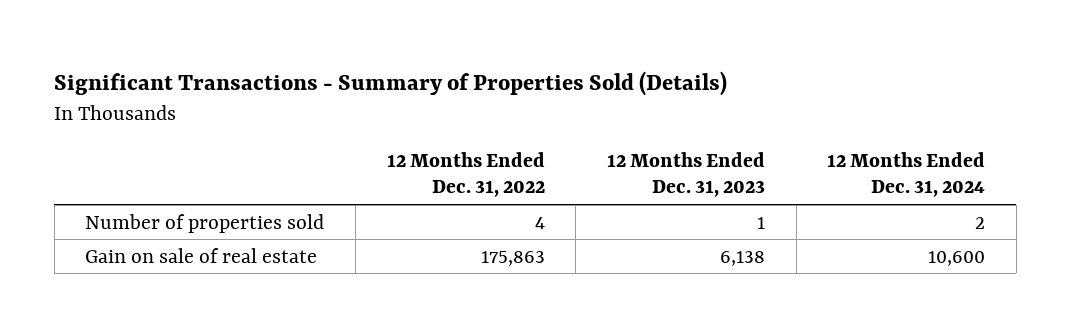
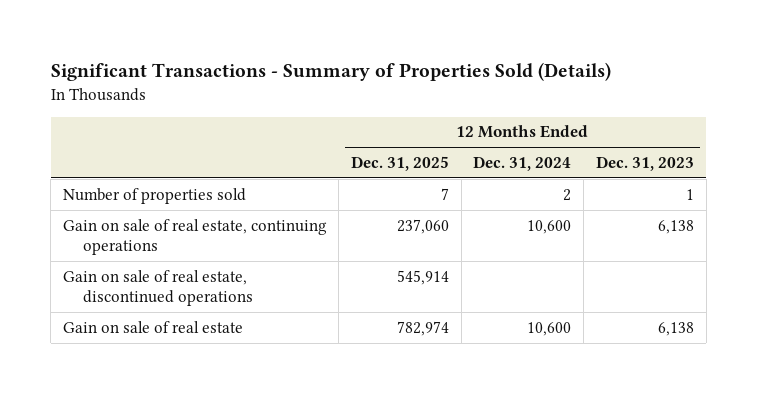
[386,151,545,198] 12 Months Ended Dec. 31, 2022 -> none
none -> [351,155,450,171] Dec. 31, 2025
none -> [62,218,327,256] Gain on sale of real estate, continuing operations
none -> [62,269,253,307] Gain on sale of real estate, discontinued operations

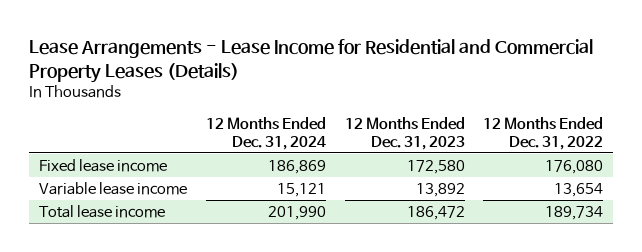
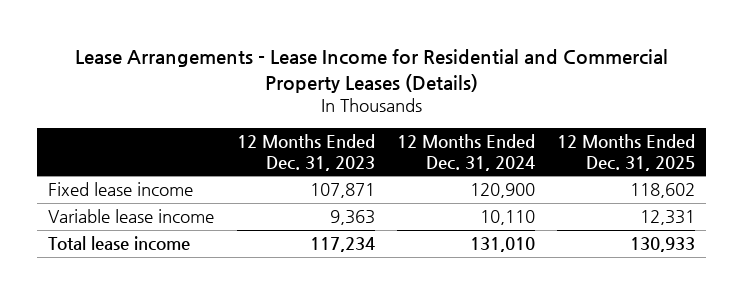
[483,117,604,150] 12 Months Ended Dec. 31, 2022 -> none
none -> [557,134,696,171] 12 Months Ended Dec. 31, 2025
[267,159,326,174] 186,869 -> [469,183,535,199] 120,900
[406,159,465,174] 172,580 -> [309,183,375,199] 107,871
[276,182,326,197] 15,121 -> [479,210,535,226] 10,110
[415,182,465,197] 13,892 -> [329,210,375,226] 9,363
[267,205,326,220] 201,990 -> [469,237,535,253] 131,010
[406,205,465,220] 186,472 -> [309,237,375,253] 117,234

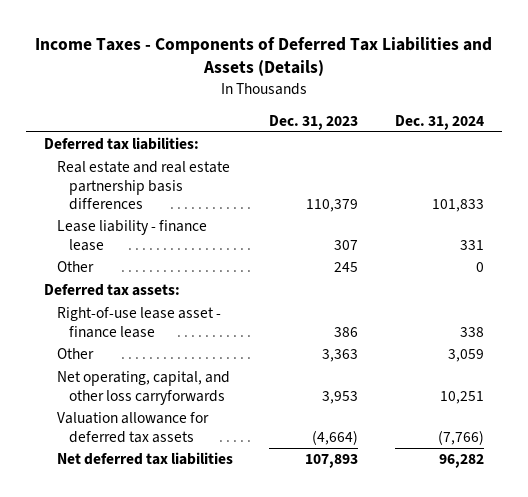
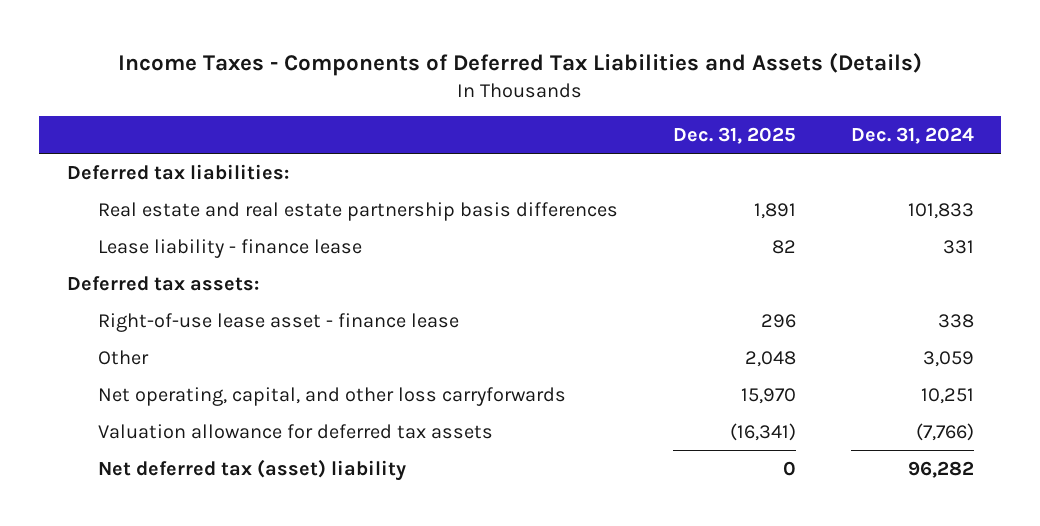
[269,114,359,130] Dec. 31, 2023 -> none
none -> [672,127,796,145] Dec. 31, 2025
[56,261,94,273] Other -> none
[56,452,233,466] Net deferred tax liabilities -> [97,458,406,481] Net deferred tax (asset) liability

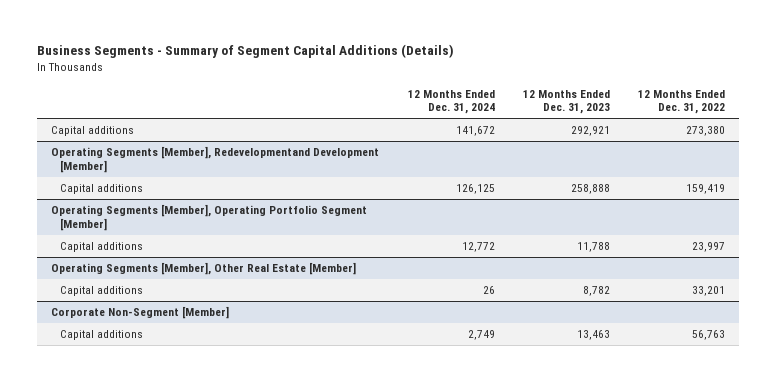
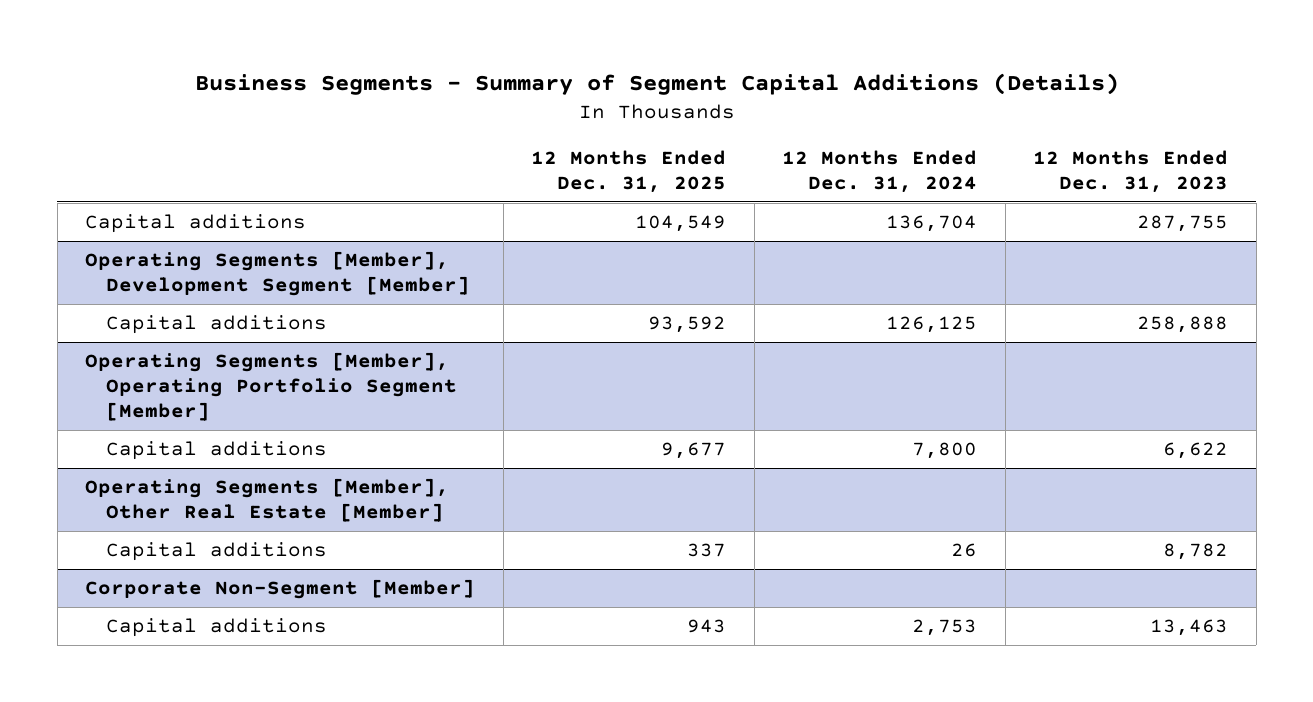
[638,89,726,115] 12 Months Ended Dec. 31, 2022 -> none
none -> [531,149,727,193] 12 Months Ended Dec. 31, 2025
[455,126,495,137] 141,672 -> [886,215,978,233] 136,704
[570,126,610,137] 292,921 -> [1137,215,1229,233] 287,755
[51,146,380,173] Operating Segments [Member], Redevelopmentand Development [Member] -> [85,251,470,297] Operating Segments [Member], Development Segment [Member]
[461,242,495,253] 12,772 -> [912,442,978,460] 7,800
[576,242,610,253] 11,788 -> [1163,442,1229,460] 6,622
[467,330,495,341] 2,749 -> [912,619,978,637] 2,753

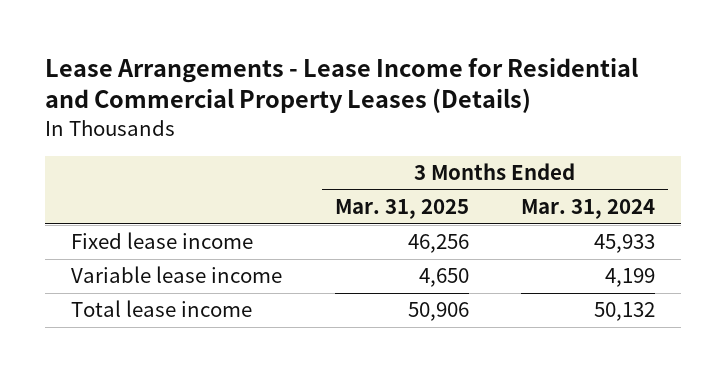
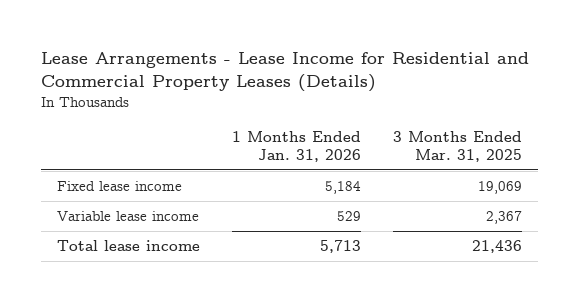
[520,199,655,220] Mar. 31, 2024 -> none
none -> [232,130,362,163] 1 Months Ended Jan. 31, 2026
[407,234,469,254] 46,256 -> [478,180,523,194] 19,069
[418,268,469,288] 4,650 -> [486,210,523,224] 2,367
[407,302,469,322] 50,906 -> [472,239,523,253] 21,436

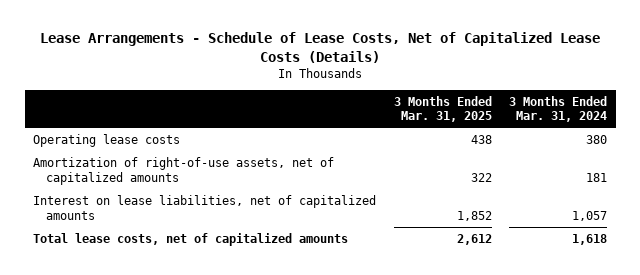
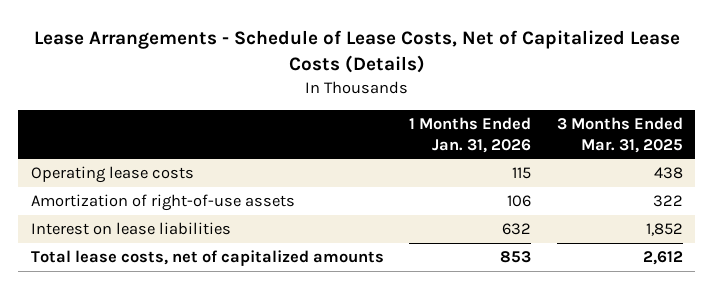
[508,95,607,123] 3 Months Ended Mar. 31, 2024 -> none
none -> [409,116,532,153] 1 Months Ended Jan. 31, 2026
[33,156,335,185] Amortization of right-of-use assets, net of capitalized amounts -> [30,194,295,212] Amortization of right-of-use assets
[33,194,377,220] Interest on lease liabilities, net of capitalized amounts -> [30,222,231,236] Interest on lease liabilities

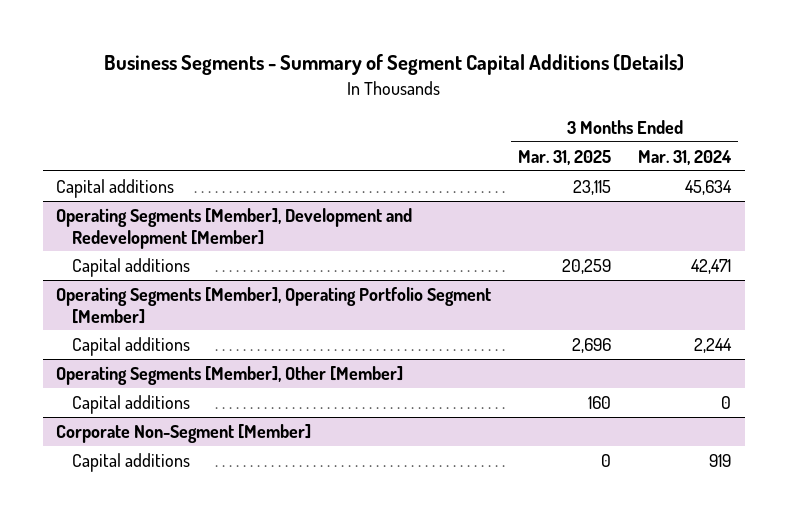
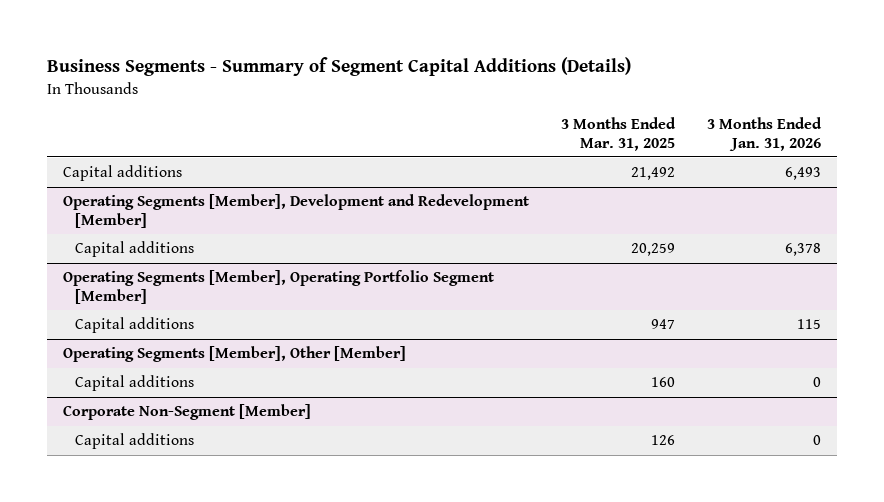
[638,149,733,165] Mar. 31, 2024 -> none
none -> [707,116,823,151] 3 Months Ended Jan. 31, 2026
[573,180,612,196] 23,115 -> [631,167,676,181] 21,492
[572,338,612,354] 2,696 -> [651,319,676,330] 947
[601,454,612,468] 0 -> [651,435,676,446] 126

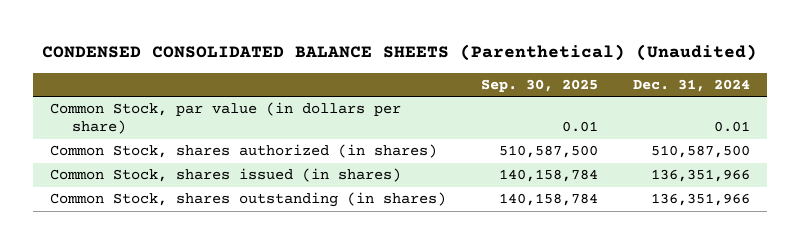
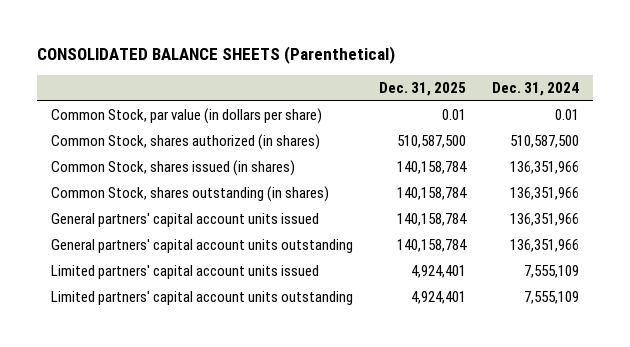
[41,43,757,61] CONDENSED CONSOLIDATED BALANCE SHEETS (Parenthetical) (Unaudited) -> [37,46,396,65] CONSOLIDATED BALANCE SHEETS (Parenthetical)
[480,79,598,93] Sep. 30, 2025 -> none
none -> [379,82,467,97] Dec. 31, 2025
none -> [50,213,319,228] General partners' capital account units issued
none -> [50,239,353,254] General partners' capital account units outstanding
none -> [50,265,319,280] Limited partners' capital account units issued
none -> [50,291,353,306] Limited partners' capital account units outstanding

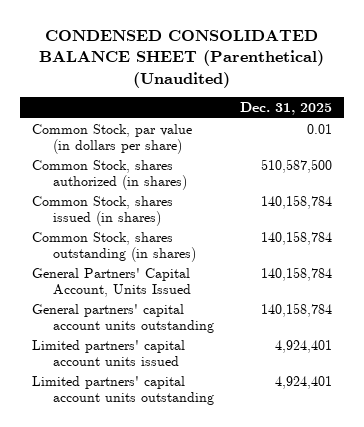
[37,46,396,65] CONSOLIDATED BALANCE SHEETS (Parenthetical) -> [39,30,325,88] CONDENSED CONSOLIDATED BALANCE SHEET (Parenthetical) (Unaudited)
[492,82,580,97] Dec. 31, 2024 -> none
[50,213,319,228] General partners' capital account units issued -> [32,267,192,297] General Partners' Capital Account, Units Issued

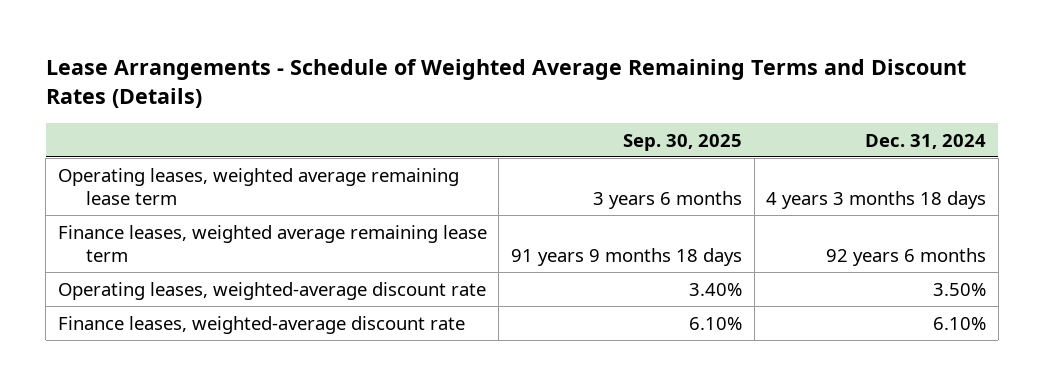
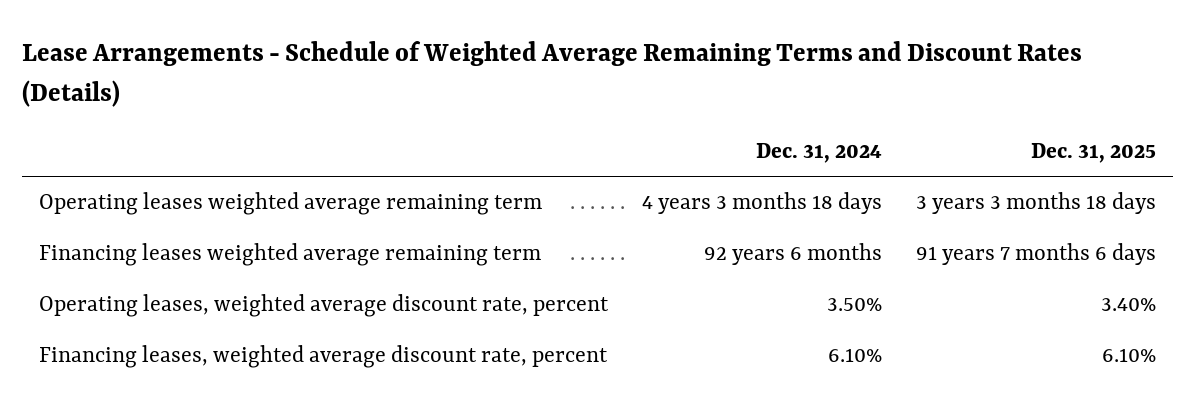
[623,133,743,151] Sep. 30, 2025 -> none
none -> [1031,143,1157,164] Dec. 31, 2025
[57,167,459,205] Operating leases, weighted average remaining lease term -> [39,192,543,216] Operating leases weighted average remaining term
[57,224,487,262] Finance leases, weighted average remaining lease term -> [39,243,542,267] Financing leases weighted average remaining term
[57,281,486,300] Operating leases, weighted-average discount rate -> [39,294,610,318] Operating leases, weighted average discount rate, percent
[57,315,465,334] Finance leases, weighted-average discount rate -> [39,345,609,369] Financing leases, weighted average discount rate, percent

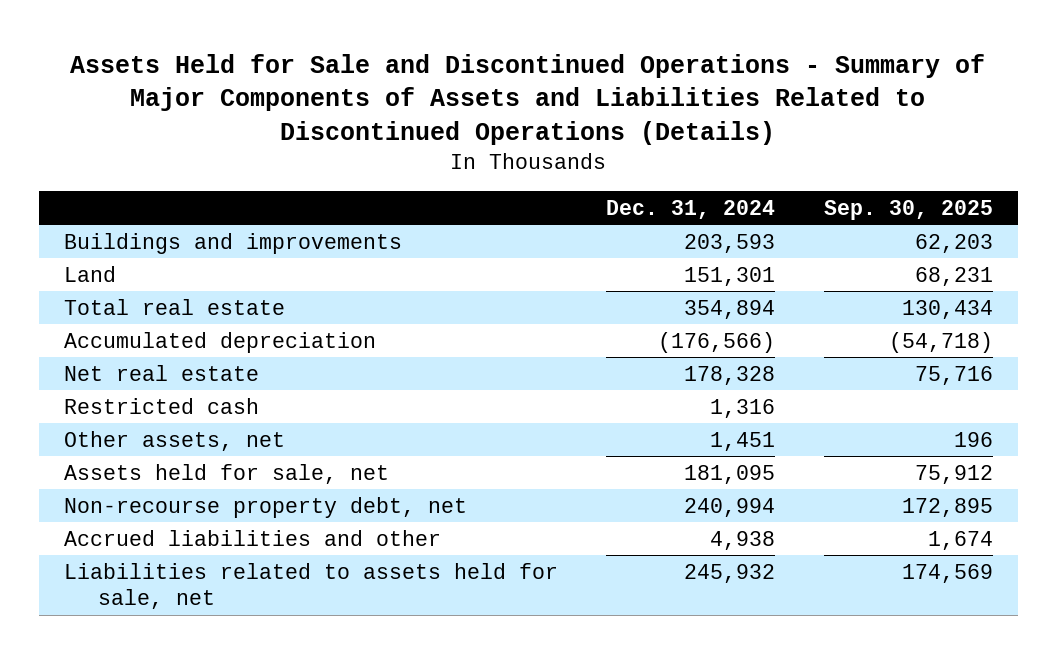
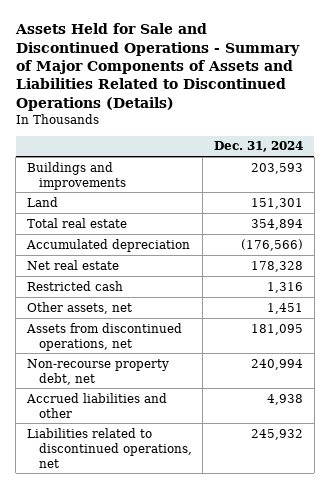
[824,199,994,220] Sep. 30, 2025 -> none
[63,463,389,484] Assets held for sale, net -> [25,322,182,351] Assets from discontinued operations, net
[63,562,558,610] Liabilities related to assets held for sale, net -> [26,427,192,468] Liabilities related to discontinued operations, net

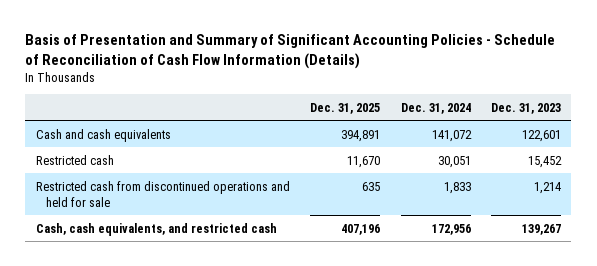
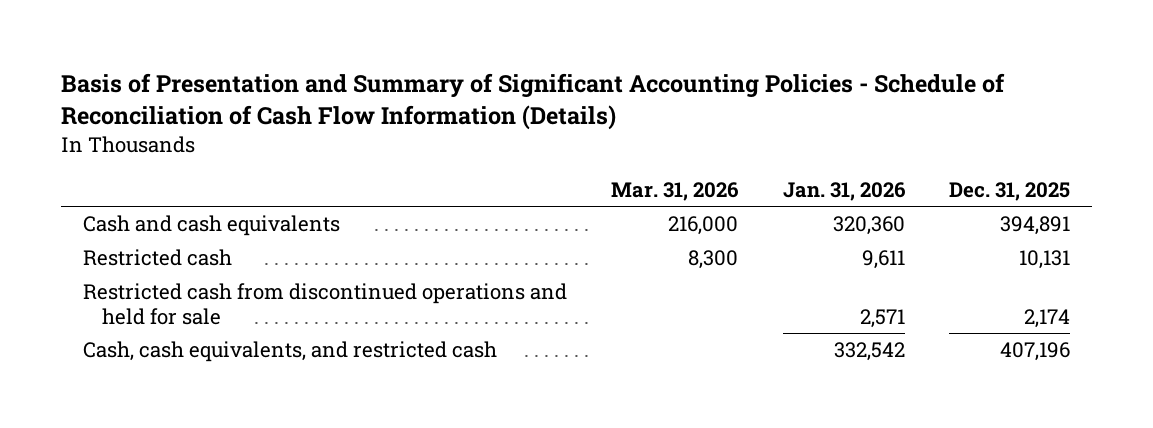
[400,102,471,114] Dec. 31, 2024 -> none
[491,102,562,114] Dec. 31, 2023 -> none
none -> [611,181,740,201] Mar. 31, 2026
none -> [782,181,906,201] Jan. 31, 2026
[347,155,381,168] 11,670 -> [1018,250,1070,270] 10,131
[362,181,381,191] 635 -> [1023,308,1070,328] 2,174

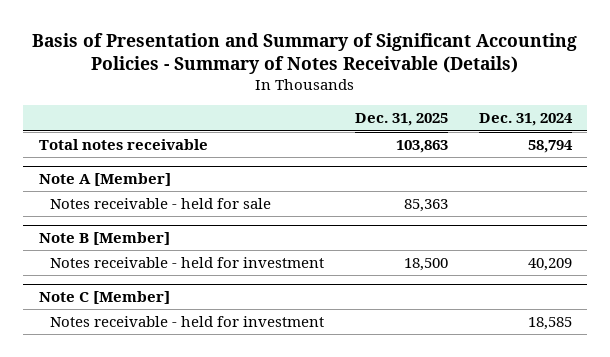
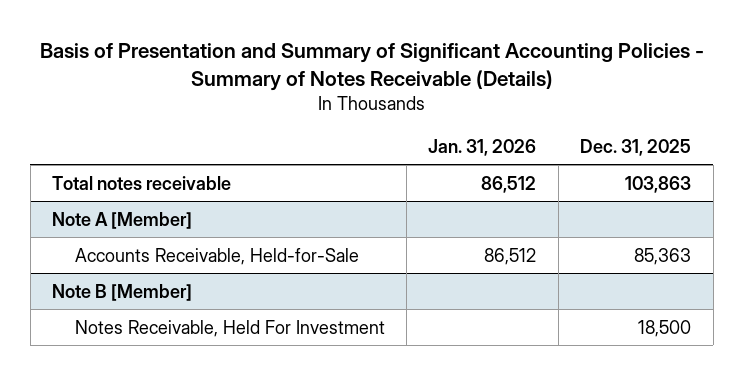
[478,113,573,127] Dec. 31, 2024 -> none
none -> [428,138,537,156] Jan. 31, 2026
[50,198,272,210] Notes receivable - held for sale -> [74,247,359,265] Accounts Receivable, Held-for-Sale
[38,291,170,305] Note C [Member] -> none
[50,316,325,328] Notes receivable - held for investment -> none
[50,257,325,269] Notes receivable - held for investment -> [74,319,385,337] Notes Receivable, Held For Investment

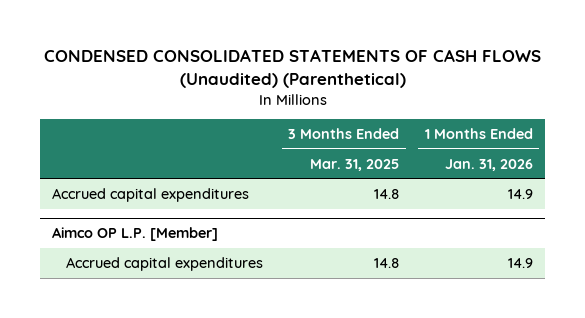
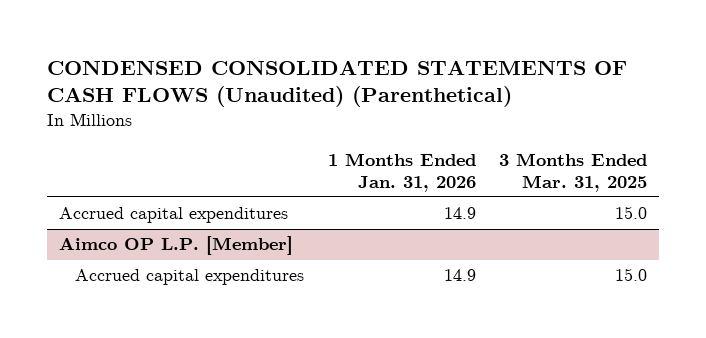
[374,188,400,199] 14.8 -> [615,206,648,220] 15.0
[374,257,400,268] 14.8 -> [615,268,648,282] 15.0

